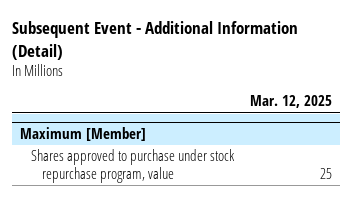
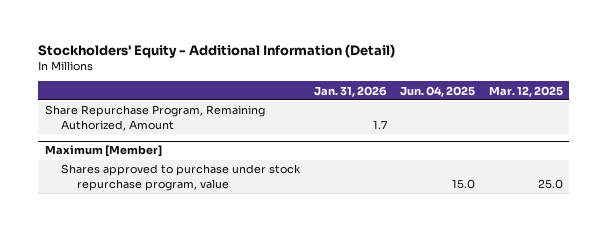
[12,21,299,60] Subsequent Event - Additional Information (Detail) -> [37,44,395,59] Stockholders' Equity - Additional Information (Detail)
none -> [313,85,387,97] Jan. 31, 2026
none -> [400,85,476,97] Jun. 04, 2025
none -> [44,105,265,131] Share Repurchase Program, Remaining Authorized, Amount
[320,168,333,180] 25 -> [537,178,563,189] 25.0

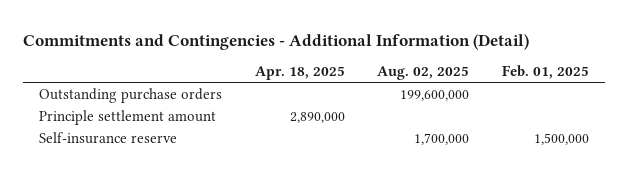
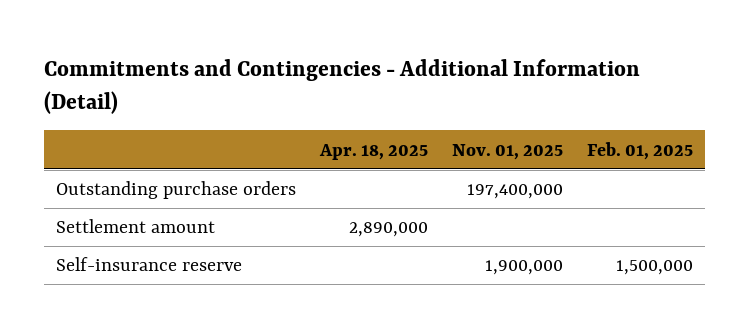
[377,66,470,81] Aug. 02, 2025 -> none
none -> [452,143,564,160] Nov. 01, 2025
[38,109,216,125] Principle settlement amount -> [55,219,215,234] Settlement amount

